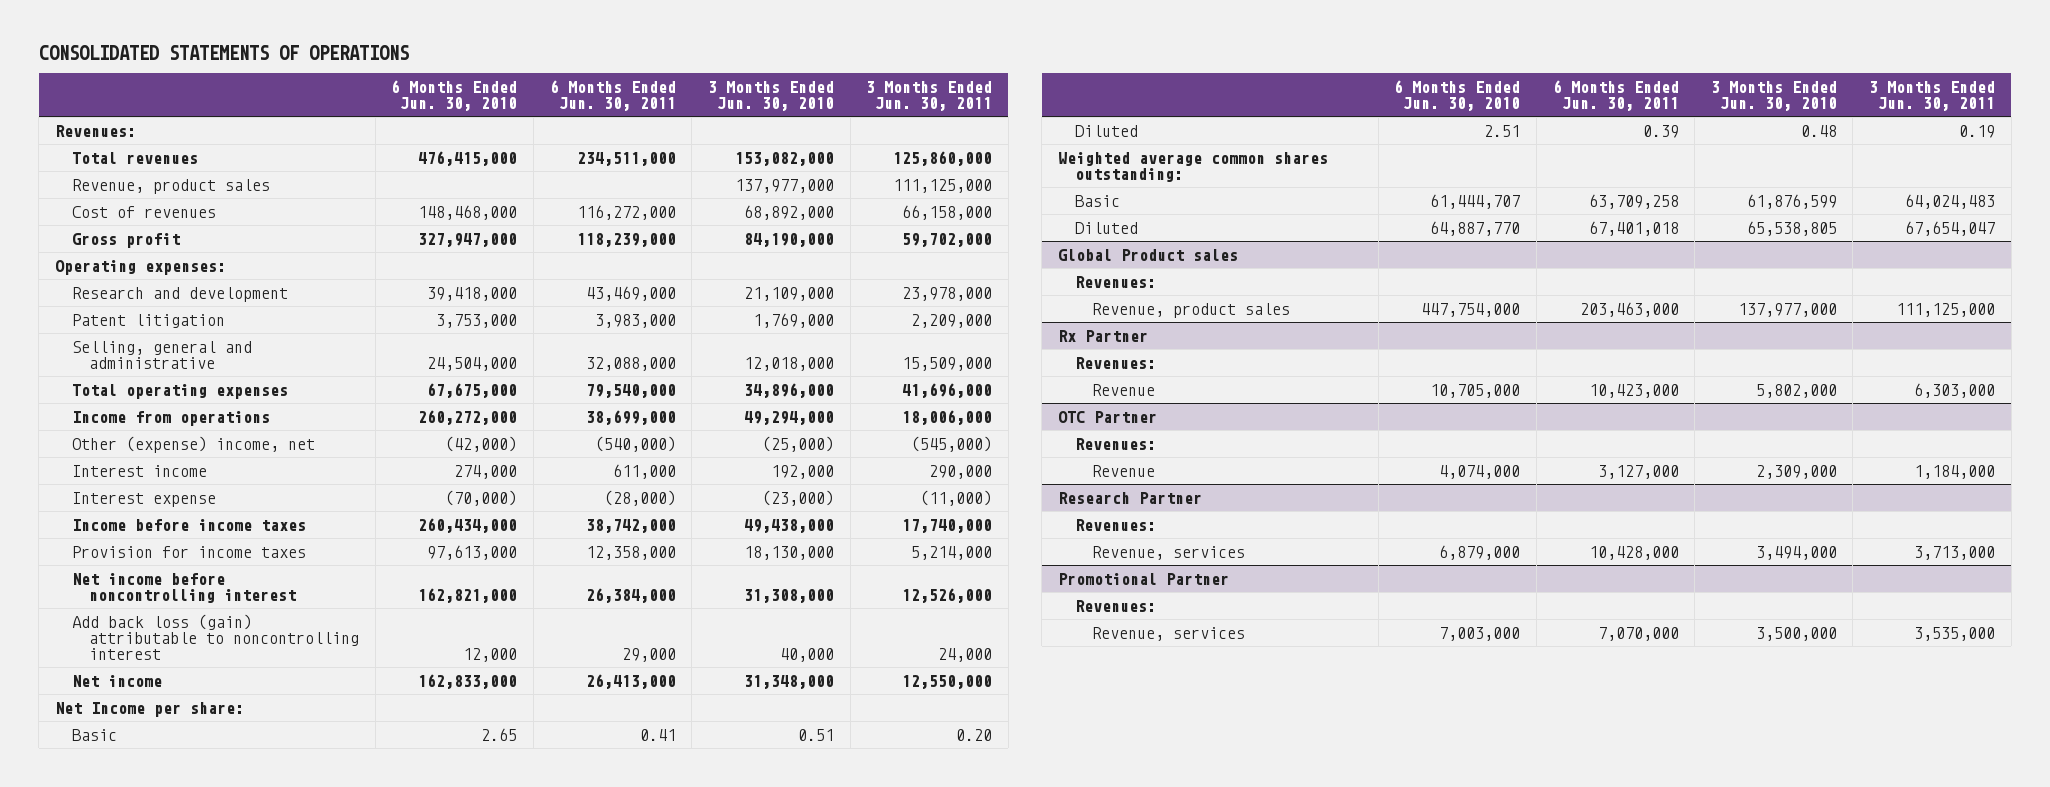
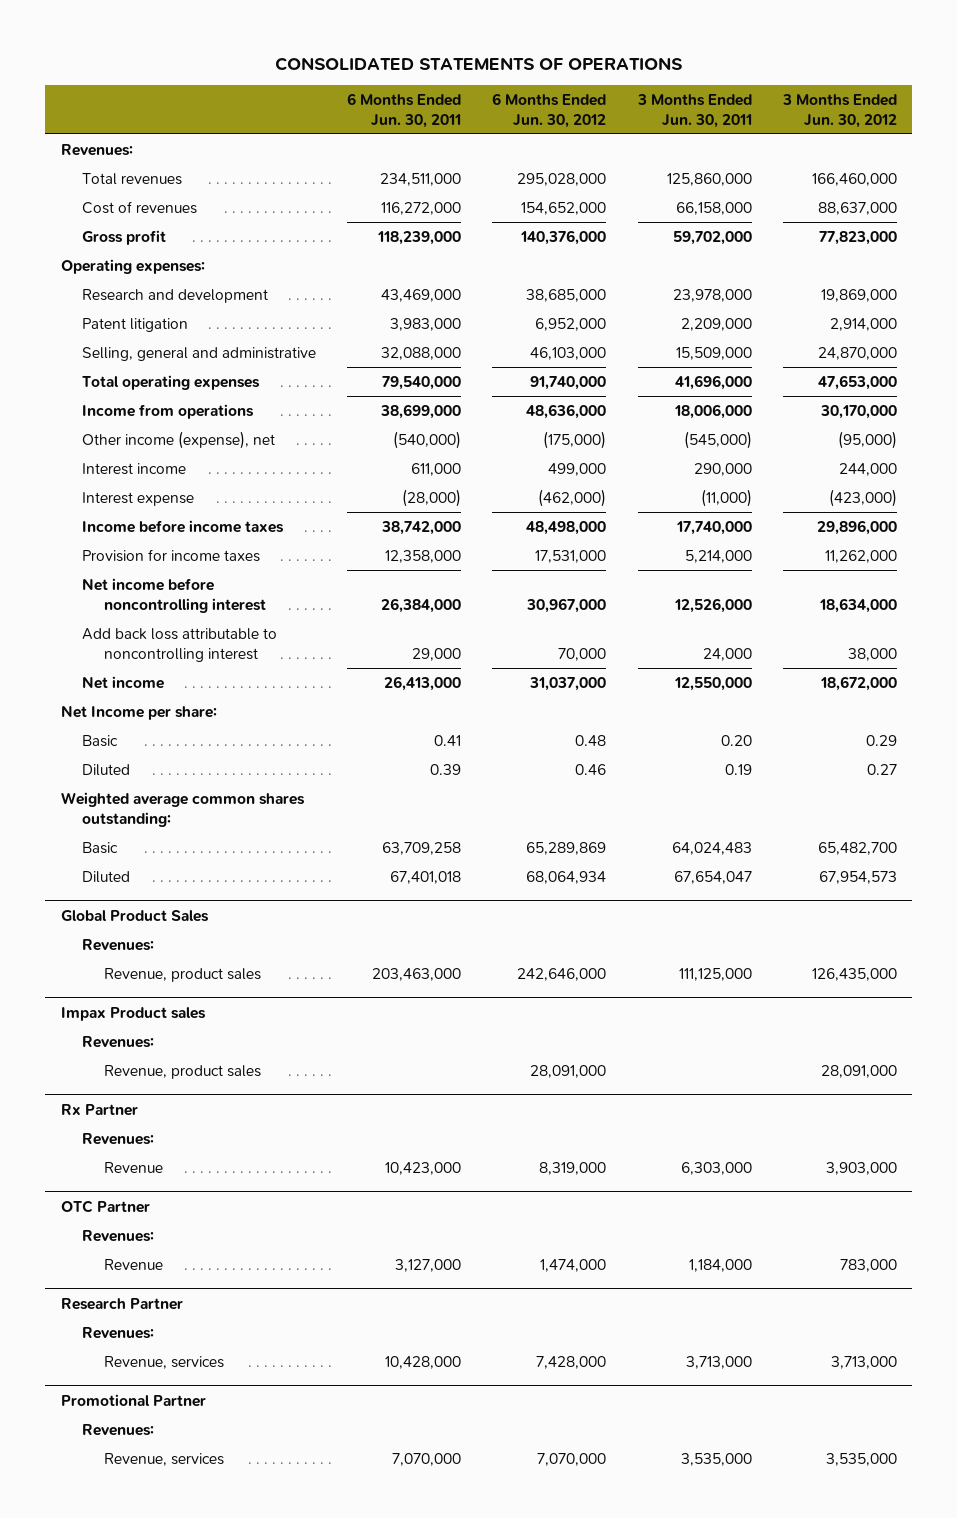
[391,79,518,111] 6 Months Ended Jun. 30, 2010 -> none
[707,80,834,111] 3 Months Ended Jun. 30, 2010 -> none
none -> [492,92,607,128] 6 Months Ended Jun. 30, 2012
none -> [781,93,897,128] 3 Months Ended Jun. 30, 2012
[72,178,271,194] Revenue, product sales -> none
[72,435,316,453] Other (expense) income, net -> [82,430,276,449] Other income (expense), net
[72,613,360,660] Add back loss (gain) attributable to noncontrolling interest -> [82,627,278,662] Add back loss attributable to noncontrolling interest
[1057,248,1238,261] Global Product sales -> [60,909,209,922] Global Product Sales
none -> [60,1006,206,1021] Impax Product sales
none -> [82,1035,155,1048] Revenues:
none -> [103,1064,261,1079] Revenue, product sales

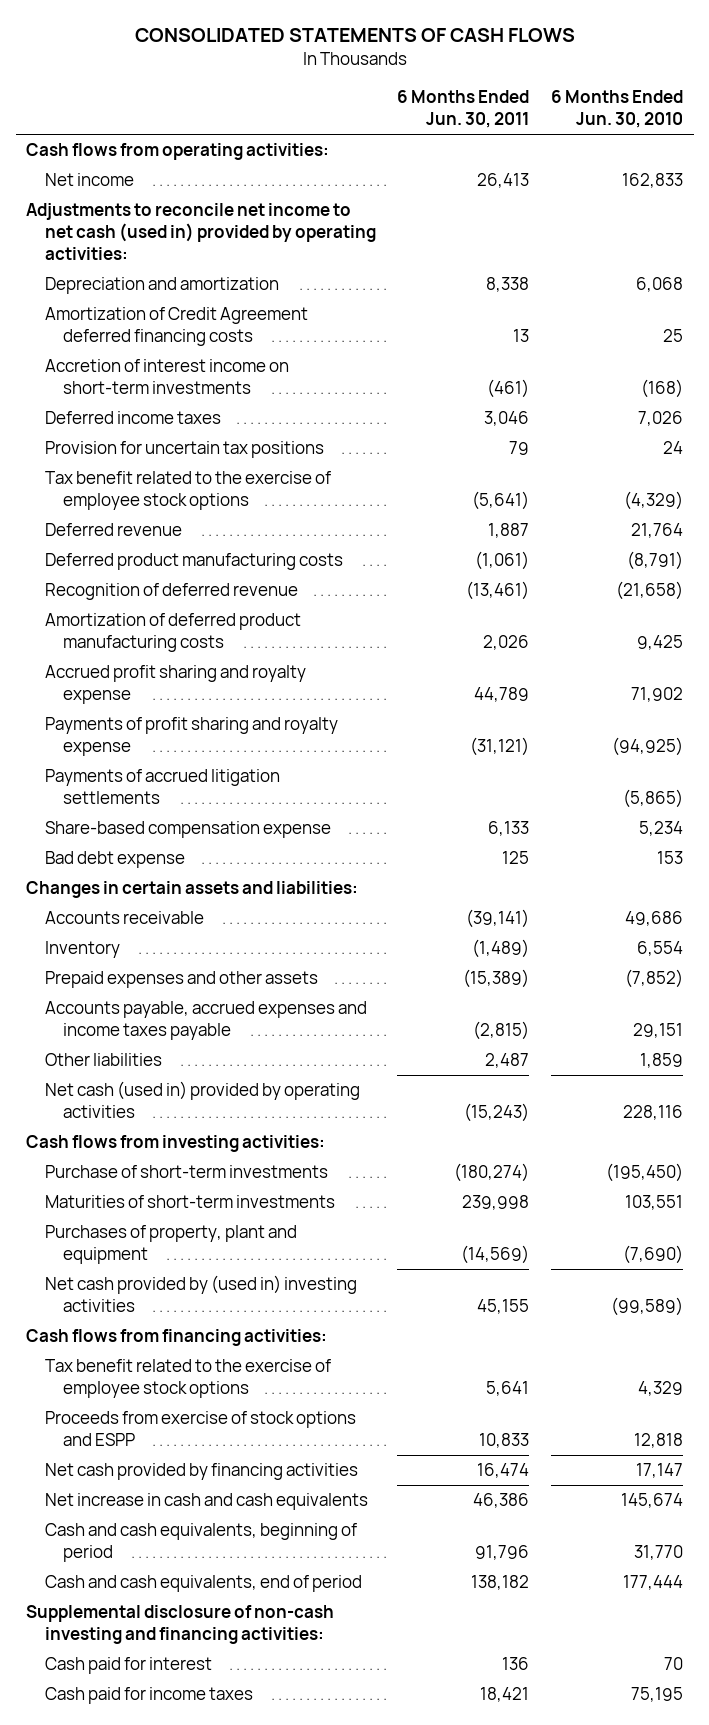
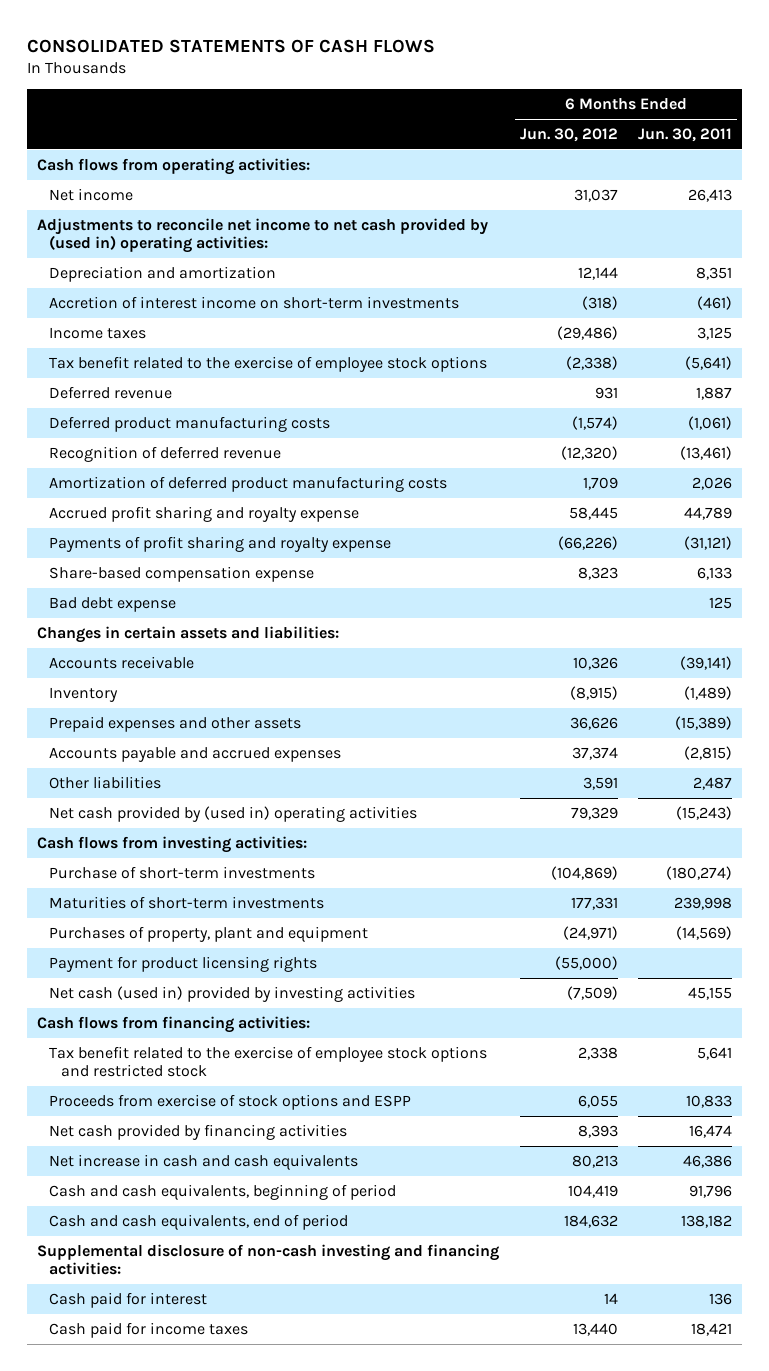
[550,90,683,129] 6 Months Ended Jun. 30, 2010 -> none
none -> [519,127,618,142] Jun. 30, 2012
[44,307,308,347] Amortization of Credit Agreement deferred financing costs -> none
[26,203,376,260] Adjustments to reconcile net income to net cash (used in) provided by operating activities: -> [37,217,489,254] Adjustments to reconcile net income to net cash provided by (used in) operating activities:
[486,277,530,293] 8,338 -> [695,266,732,280] 8,351
[44,441,324,459] Provision for uncertain tax positions -> none
[44,411,221,425] Deferred income taxes -> [49,326,147,339] Income taxes
[484,411,530,427] 3,046 -> [696,326,732,340] 3,125
[44,769,280,805] Payments of accrued litigation settlements -> none
[44,1001,367,1041] Accounts payable, accrued expenses and income taxes payable -> [49,746,342,762] Accounts payable and accrued expenses
[44,1081,360,1119] Net cash (used in) provided by operating activities -> [49,805,418,822] Net cash provided by (used in) operating activities
none -> [49,955,318,972] Payment for product licensing rights
[44,1275,357,1313] Net cash provided by (used in) investing activities -> [49,985,416,1002] Net cash (used in) provided by investing activities
[44,1359,331,1399] Tax benefit related to the exercise of employee stock options -> [49,1045,488,1078] Tax benefit related to the exercise of employee stock options and restricted stock

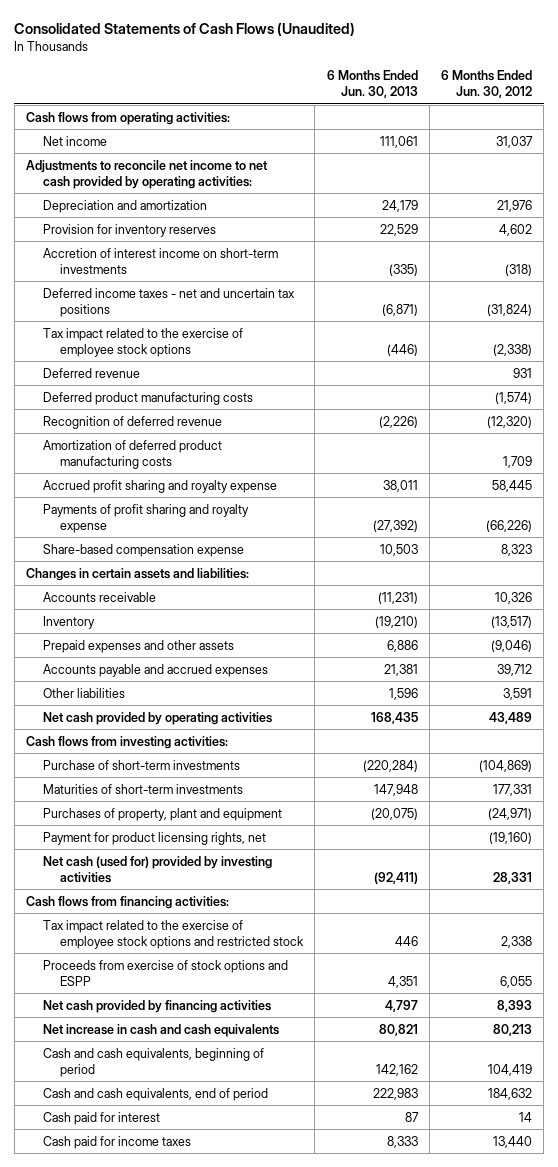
[27,38,436,53] CONSOLIDATED STATEMENTS OF CASH FLOWS -> [14,22,356,37] Consolidated Statements of Cash Flows (Unaudited)
[637,127,732,142] Jun. 30, 2011 -> none
none -> [326,70,418,99] 6 Months Ended Jun. 30, 2013
[37,217,489,254] Adjustments to reconcile net income to net cash provided by (used in) operating activities: -> [26,159,269,189] Adjustments to reconcile net income to net cash provided by operating activities:
[577,266,618,280] 12,144 -> [497,199,533,212] 21,976
none -> [43,223,217,237] Provision for inventory reserves
[49,326,147,339] Income taxes -> none
none -> [43,287,296,317] Deferred income taxes - net and uncertain tax positions
[49,355,488,372] Tax benefit related to the exercise of employee stock options -> [43,327,244,357] Tax impact related to the exercise of employee stock options
[49,596,177,612] Bad debt expense -> none
[569,685,618,700] (8,915) -> [491,615,533,628] (13,517)
[569,716,618,730] 36,626 -> [491,639,533,652] (9,046)
[571,746,618,760] 37,374 -> [497,663,533,676] 39,712
[49,805,418,822] Net cash provided by (used in) operating activities -> [43,711,273,725] Net cash provided by operating activities
[570,806,618,820] 79,329 -> [489,711,533,724] 43,489
[49,955,318,972] Payment for product licensing rights -> [43,831,267,845] Payment for product licensing rights, net
[554,955,618,970] (55,000) -> [489,831,533,844] (19,160)
[49,985,416,1002] Net cash (used in) provided by investing activities -> [43,855,273,883] Net cash (used for) provided by investing activities
[566,985,618,1000] (7,509) -> [493,871,533,884] 28,331
[49,1045,488,1078] Tax benefit related to the exercise of employee stock options and restricted stock -> [43,919,304,949] Tax impact related to the exercise of employee stock options and restricted stock
[37,1243,500,1276] Supplemental disclosure of non-cash investing and financing activities: -> none

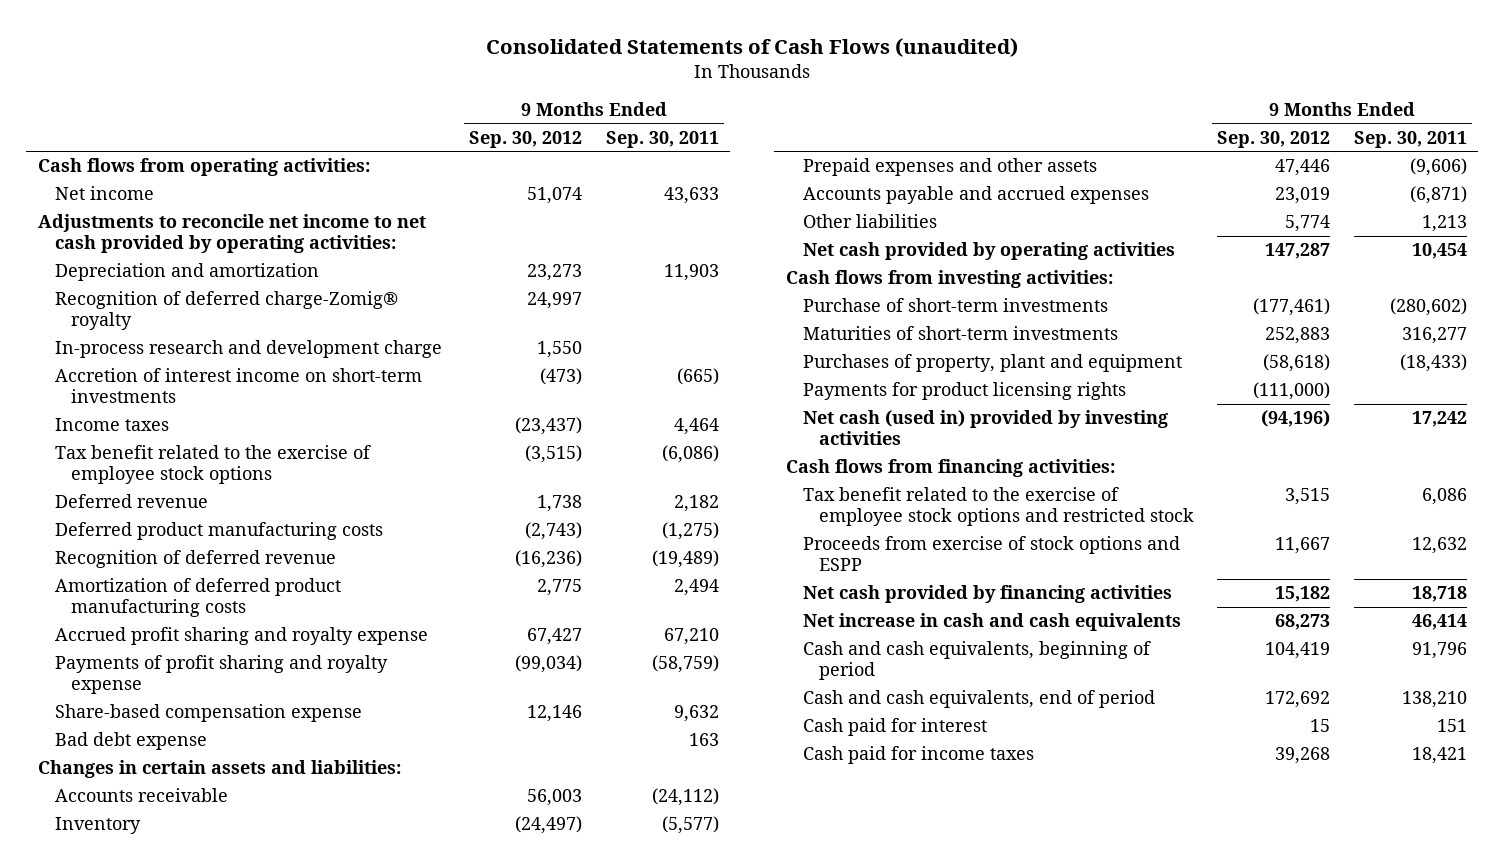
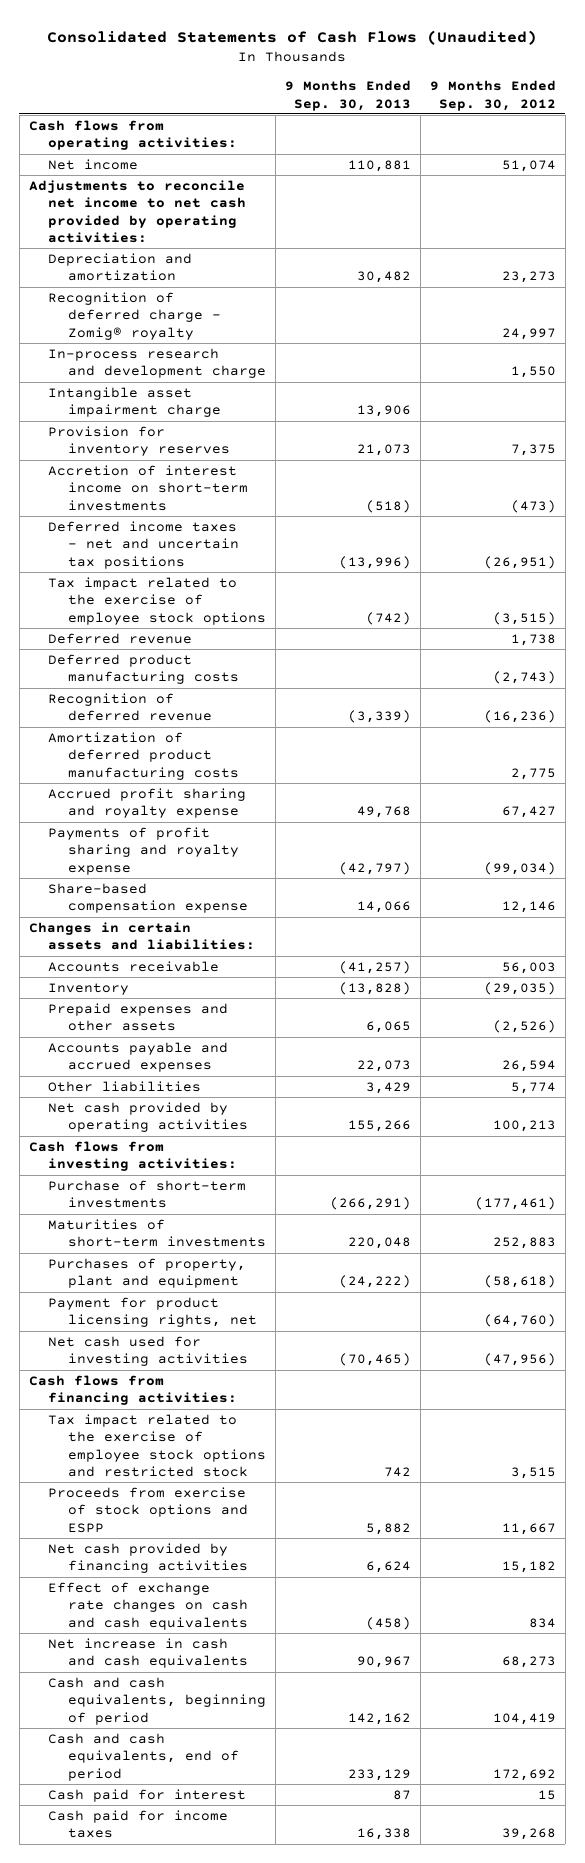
[486,37,1019,57] Consolidated Statements of Cash Flows (unaudited) -> [47,29,538,45] Consolidated Statements of Cash Flows (Unaudited)
[605,130,719,148] Sep. 30, 2011 -> none
none -> [284,80,411,111] 9 Months Ended Sep. 30, 2013
[54,291,398,331] Recognition of deferred charge-Zomig® royalty -> [48,291,222,340] Recognition of deferred charge - Zomig® royalty
none -> [48,386,222,418] Intangible asset impairment charge
none -> [48,425,231,457] Provision for inventory reserves
[54,418,169,432] Income taxes -> none
none -> [48,520,240,569] Deferred income taxes - net and uncertain tax positions
[54,445,371,485] Tax benefit related to the exercise of employee stock options -> [48,576,267,625] Tax impact related to the exercise of employee stock options
[54,732,207,751] Bad debt expense -> none
[515,816,583,835] (24,497) -> [483,981,556,995] (29,035)
[1275,159,1331,177] 47,446 -> [492,1020,556,1034] (2,526)
[1275,187,1331,205] 23,019 -> [501,1060,556,1073] 26,594
[1265,243,1331,260] 147,287 -> [492,1120,556,1133] 100,213
[802,382,1126,401] Payments for product licensing rights -> [48,1296,258,1328] Payment for product licensing rights, net
[1253,382,1331,401] (111,000) -> [483,1314,556,1328] (64,760)
[802,410,1168,446] Net cash (used in) provided by investing activities -> [48,1335,249,1367] Net cash used for investing activities
[1261,410,1331,428] (94,196) -> [483,1353,556,1367] (47,956)
[802,487,1195,527] Tax benefit related to the exercise of employee stock options and restricted stock -> [48,1413,267,1477] Tax impact related to the exercise of employee stock options and restricted stock
none -> [48,1581,249,1630] Effect of exchange rate changes on cash and cash equivalents

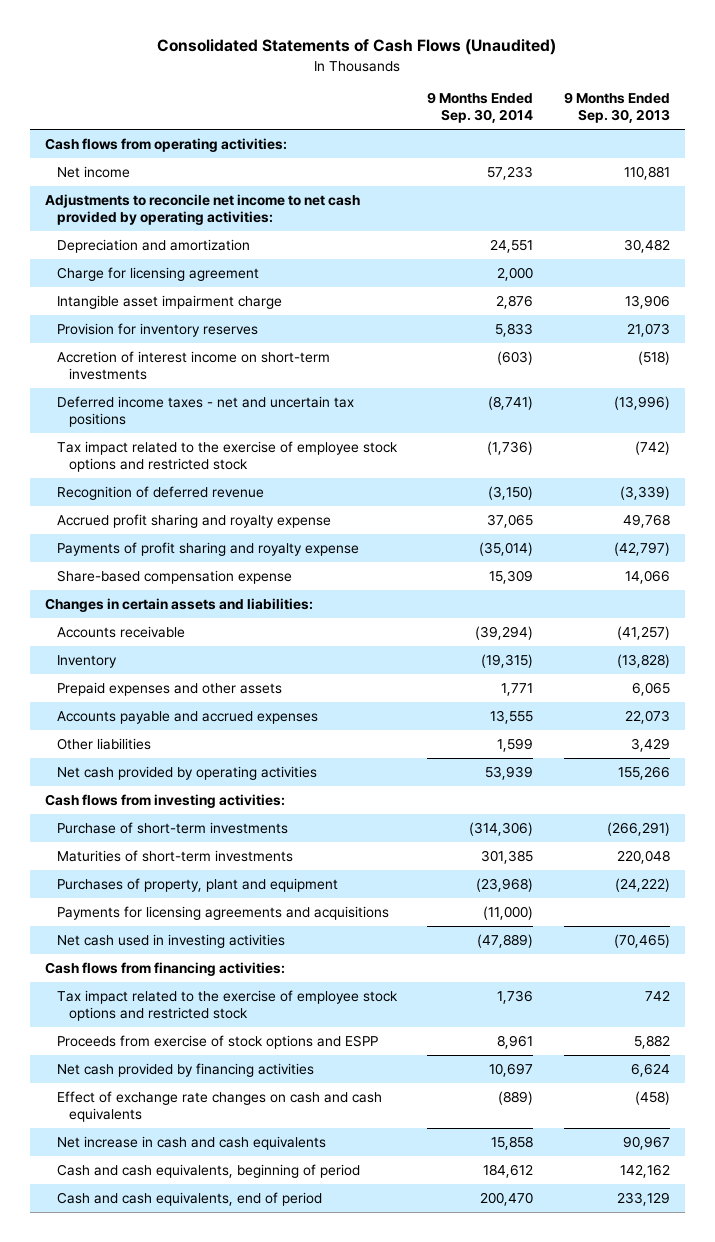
[429,80,556,111] 9 Months Ended Sep. 30, 2012 -> none
none -> [427,92,534,124] 9 Months Ended Sep. 30, 2014
[48,291,222,340] Recognition of deferred charge - Zomig® royalty -> none
[48,347,267,379] In-process research and development charge -> none
none -> [56,266,259,281] Charge for licensing agreement
[48,632,193,644] Deferred revenue -> none
[48,653,240,685] Deferred product manufacturing costs -> none
[48,576,267,625] Tax impact related to the exercise of employee stock options -> [56,440,398,472] Tax impact related to the exercise of employee stock options and restricted stock
[48,731,240,780] Amortization of deferred product manufacturing costs -> none
[48,1296,258,1328] Payment for product licensing rights, net -> [56,905,389,920] Payments for licensing agreements and acquisitions
[48,1335,249,1367] Net cash used for investing activities -> [56,933,285,948] Net cash used in investing activities
[48,1788,247,1802] Cash paid for interest -> none
[48,1809,229,1839] Cash paid for income taxes -> none

